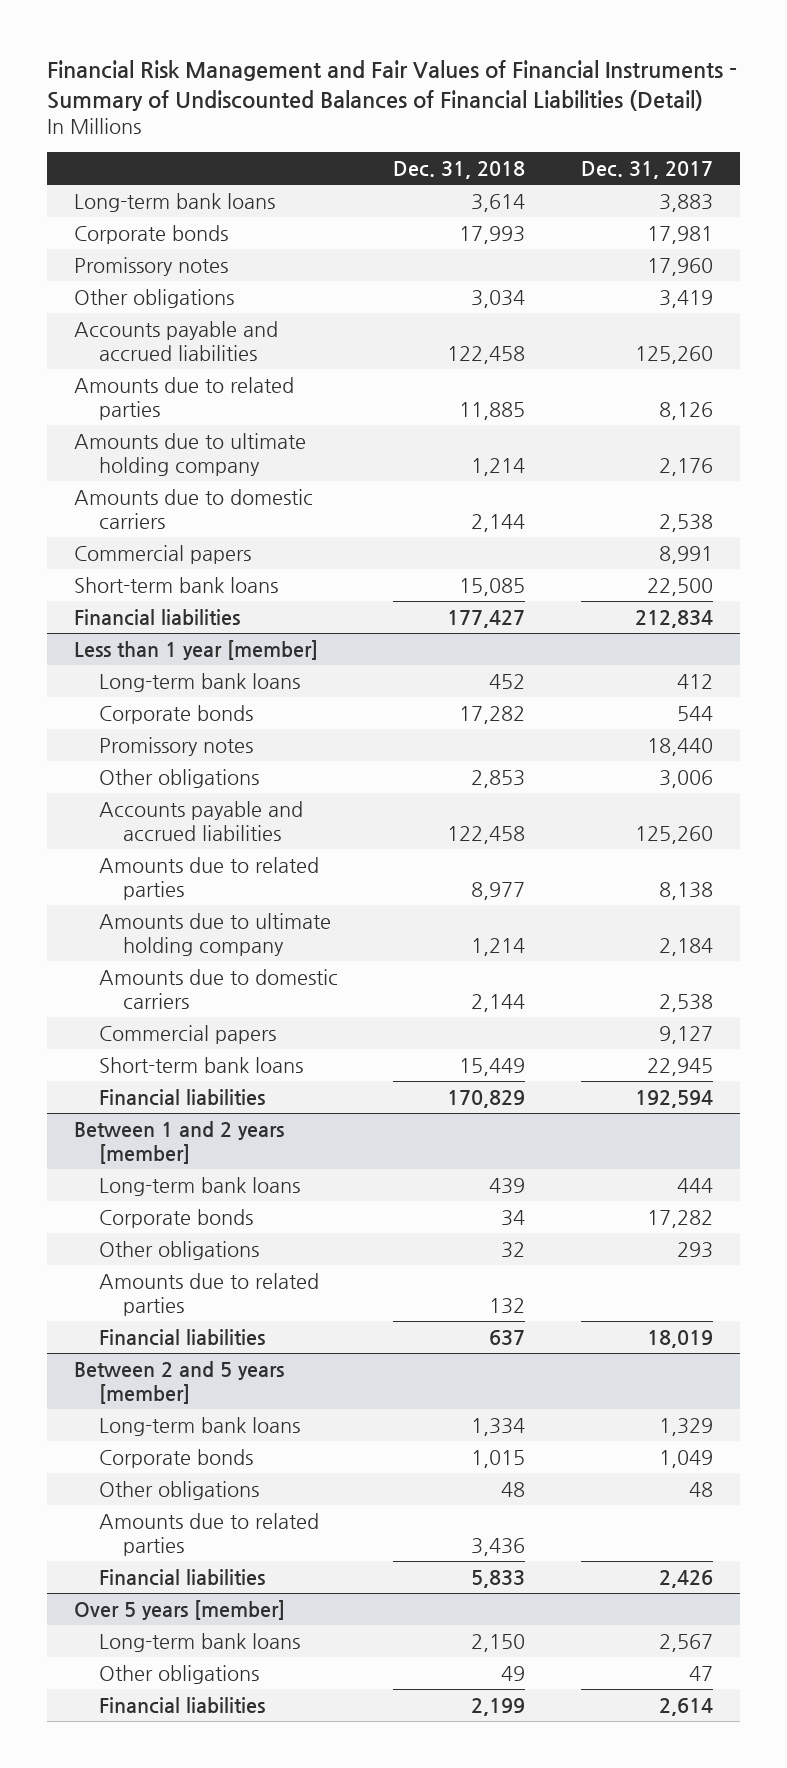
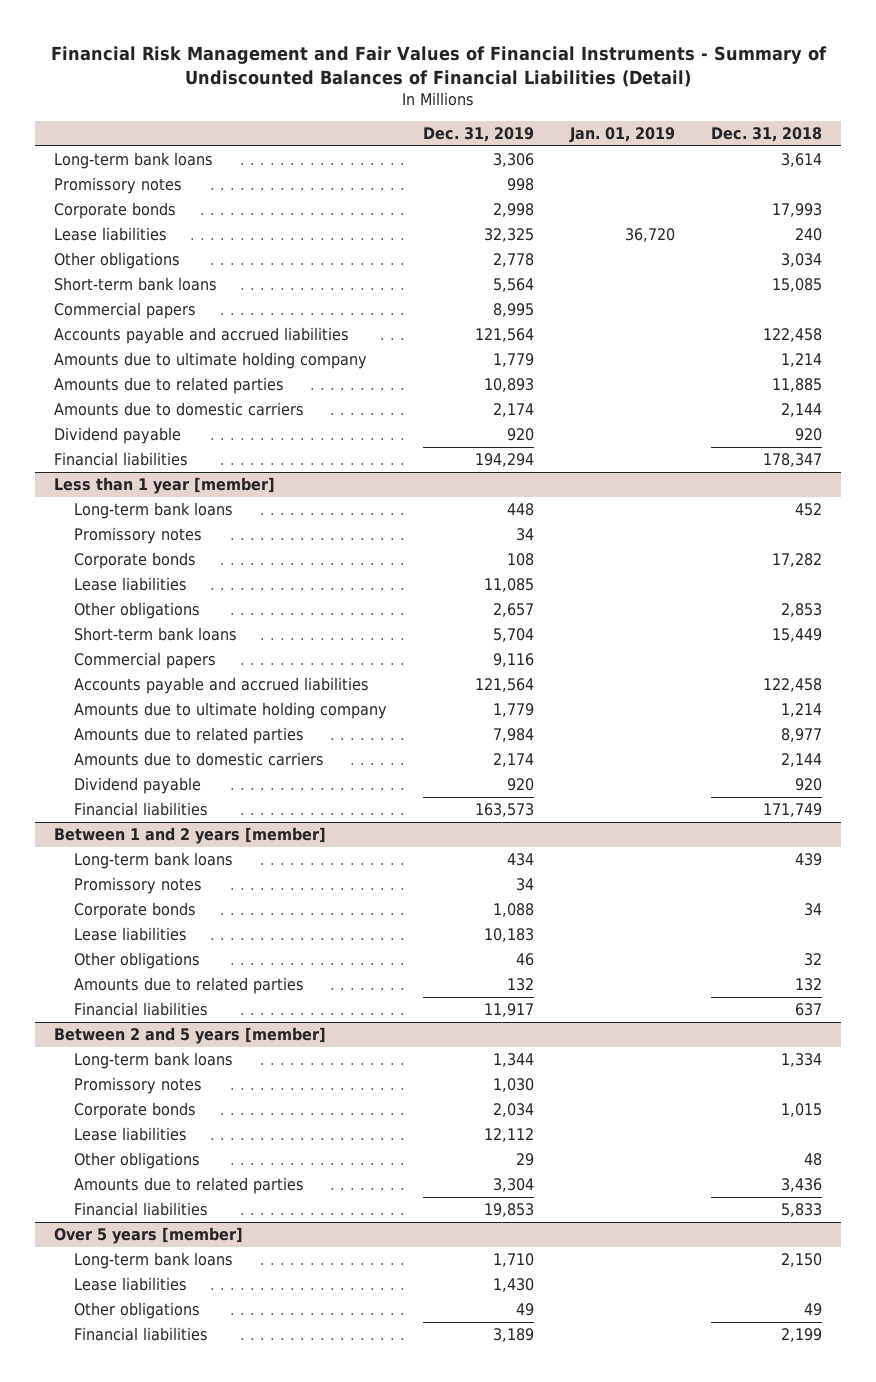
[580,160,713,179] Dec. 31, 2017 -> none
none -> [422,126,534,142] Dec. 31, 2019
none -> [569,126,676,143] Jan. 01, 2019
[74,224,229,244] Corporate bonds -> [53,202,176,220] Corporate bonds
none -> [53,227,167,242] Lease liabilities
[74,576,279,593] Short-term bank loans -> [53,277,217,292] Short-term bank loans
[74,544,252,564] Commercial papers -> [53,302,196,320] Commercial papers
[74,376,295,420] Amounts due to related parties -> [53,377,284,395] Amounts due to related parties
none -> [53,427,181,445] Dividend payable
[447,609,526,628] 177,427 -> [763,453,823,468] 178,347
[98,704,253,724] Corporate bonds -> [73,552,196,570] Corporate bonds
none -> [73,577,187,592] Lease liabilities
[98,1056,303,1073] Short-term bank loans -> [73,627,237,642] Short-term bank loans
[98,1024,276,1044] Commercial papers -> [73,652,216,670] Commercial papers
[98,856,319,900] Amounts due to related parties -> [73,727,304,745] Amounts due to related parties
none -> [73,777,201,795] Dividend payable
[447,1089,526,1108] 170,829 -> [763,803,823,818] 171,749
none -> [73,877,202,895] Promissory notes
none -> [73,927,187,942] Lease liabilities
none -> [73,1077,202,1095] Promissory notes
none -> [73,1127,187,1142] Lease liabilities
none -> [73,1277,187,1292] Lease liabilities

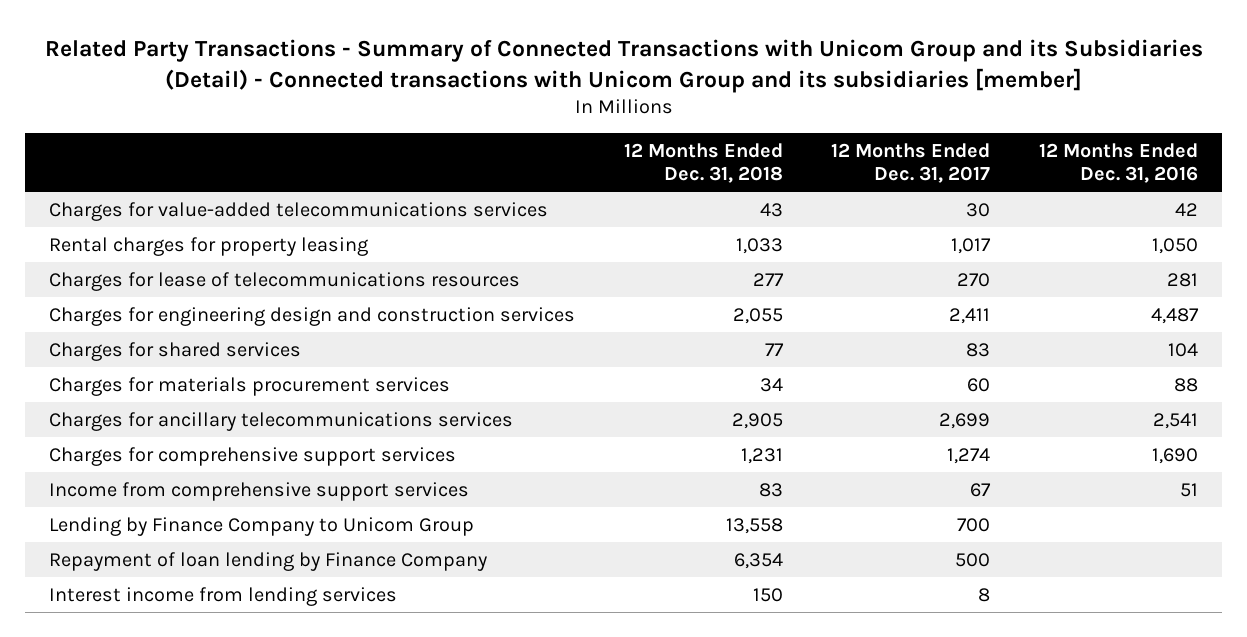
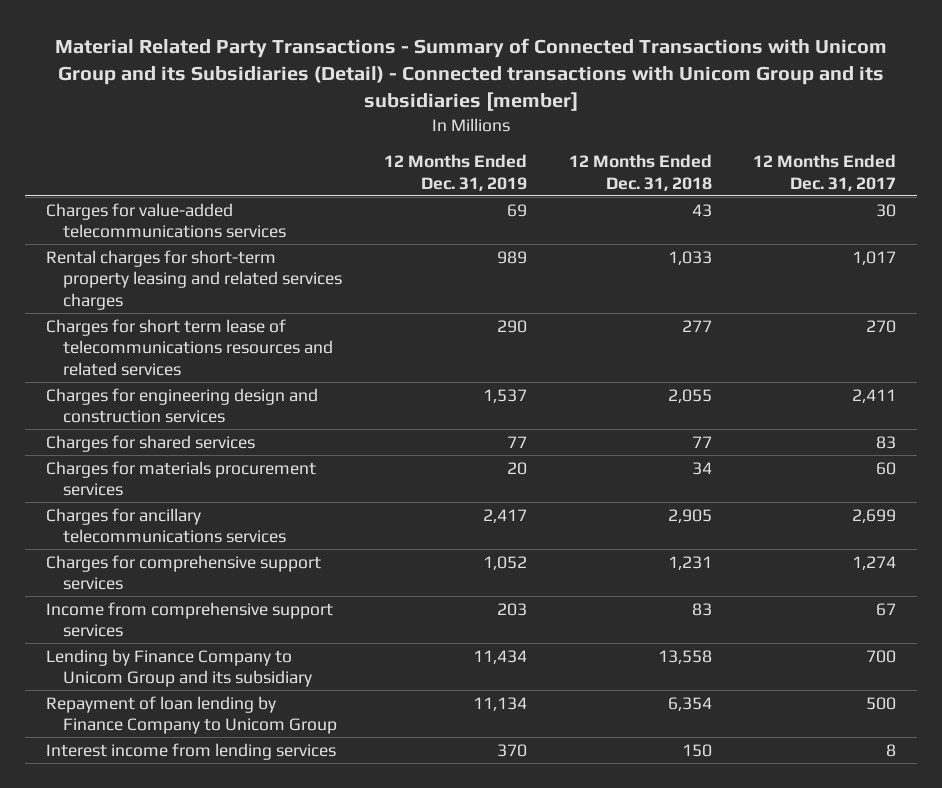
[44,38,1203,93] Related Party Transactions - Summary of Connected Transactions with Unicom Group and its Subsidiaries (Detail) - Connected transactions with Unicom Group and its subsidiaries [member] -> [55,37,888,112] Material Related Party Transactions - Summary of Connected Transactions with Unicom Group and its Subsidiaries (Detail) - Connected transactions with Unicom Group and its subsidiaries [member]
[1038,142,1198,184] 12 Months Ended Dec. 31, 2016 -> none
none -> [383,154,527,191] 12 Months Ended Dec. 31, 2019
[49,236,369,256] Rental charges for property leasing -> [46,249,343,310] Rental charges for short-term property leasing and related services charges
[49,271,521,291] Charges for lease of telecommunications resources -> [46,318,334,376] Charges for short term lease of telecommunications resources and related services
[49,516,475,536] Lending by Finance Company to Unicom Group -> [46,648,313,688] Lending by Finance Company to Unicom Group and its subsidiary
[49,551,488,571] Repayment of loan lending by Finance Company -> [46,695,338,735] Repayment of loan lending by Finance Company to Unicom Group

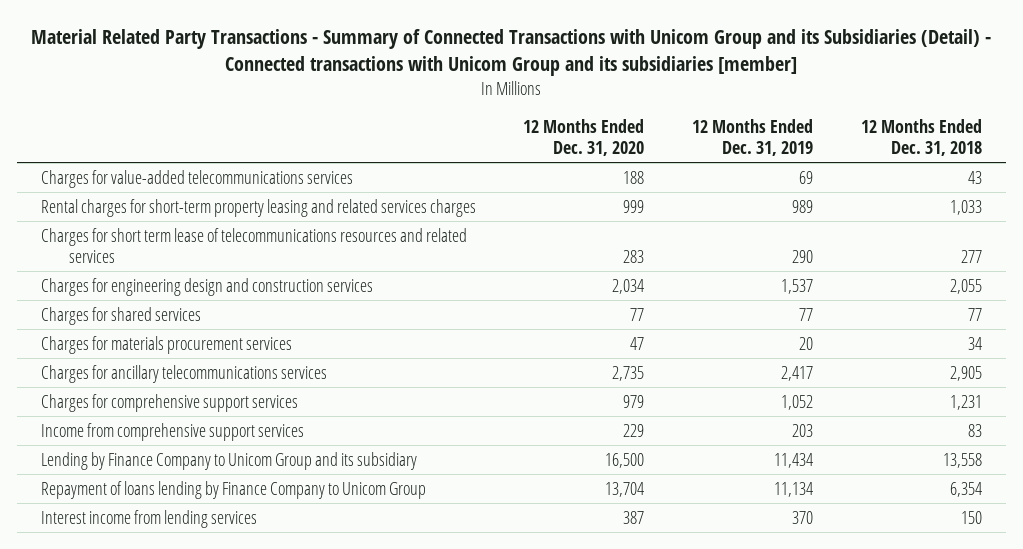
[753,154,897,191] 12 Months Ended Dec. 31, 2017 -> none
none -> [523,118,645,156] 12 Months Ended Dec. 31, 2020
[46,695,338,735] Repayment of loan lending by Finance Company to Unicom Group -> [40,480,426,499] Repayment of loans lending by Finance Company to Unicom Group

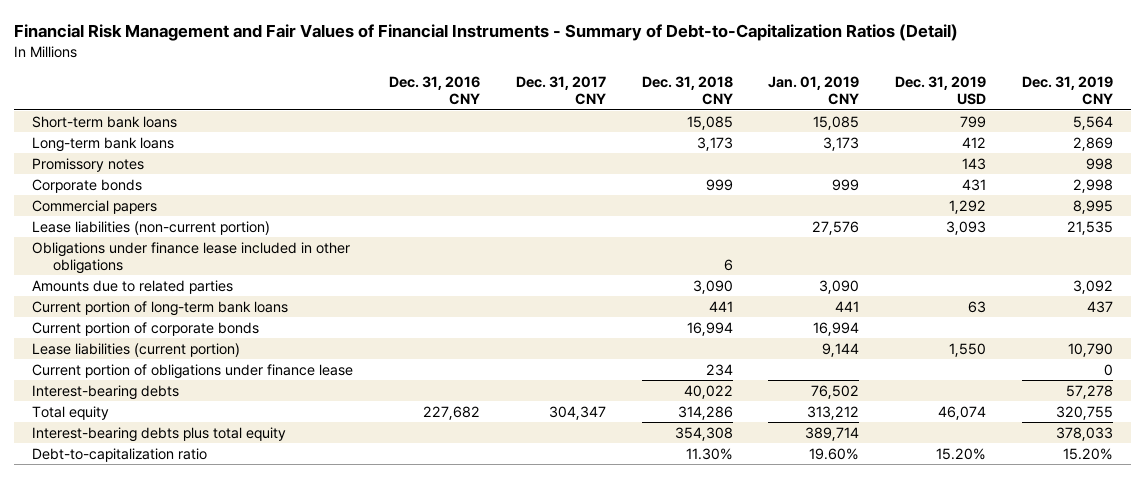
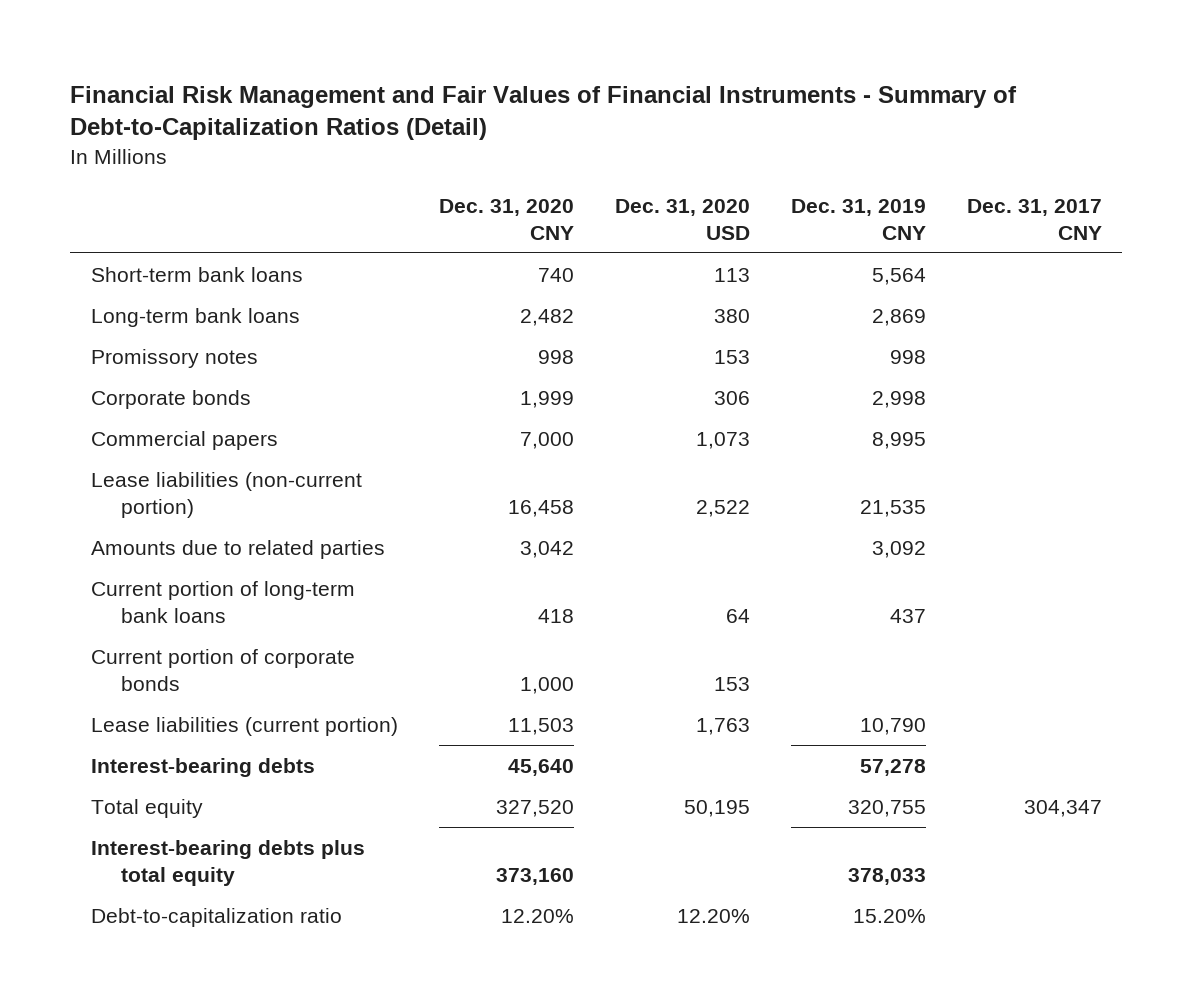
[389,76,481,106] Dec. 31, 2016 CNY -> none
[641,76,733,106] Dec. 31, 2018 CNY -> none
[768,76,860,106] Jan. 01, 2019 CNY -> none
[895,76,987,106] Dec. 31, 2019 USD -> none
none -> [438,198,574,240] Dec. 31, 2020 CNY
none -> [614,198,750,240] Dec. 31, 2020 USD
[32,241,351,274] Obligations under finance lease included in other obligations -> none
[32,363,354,379] Current portion of obligations under finance lease -> none

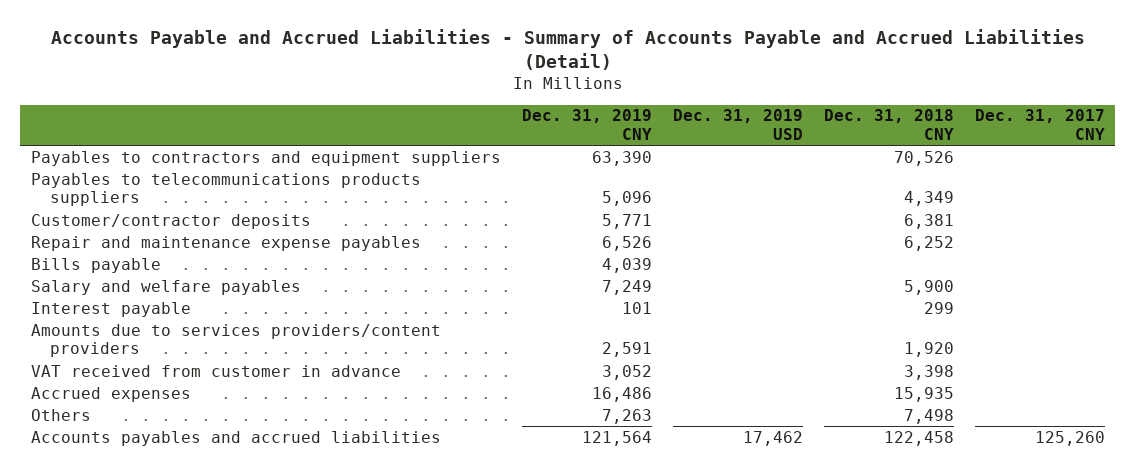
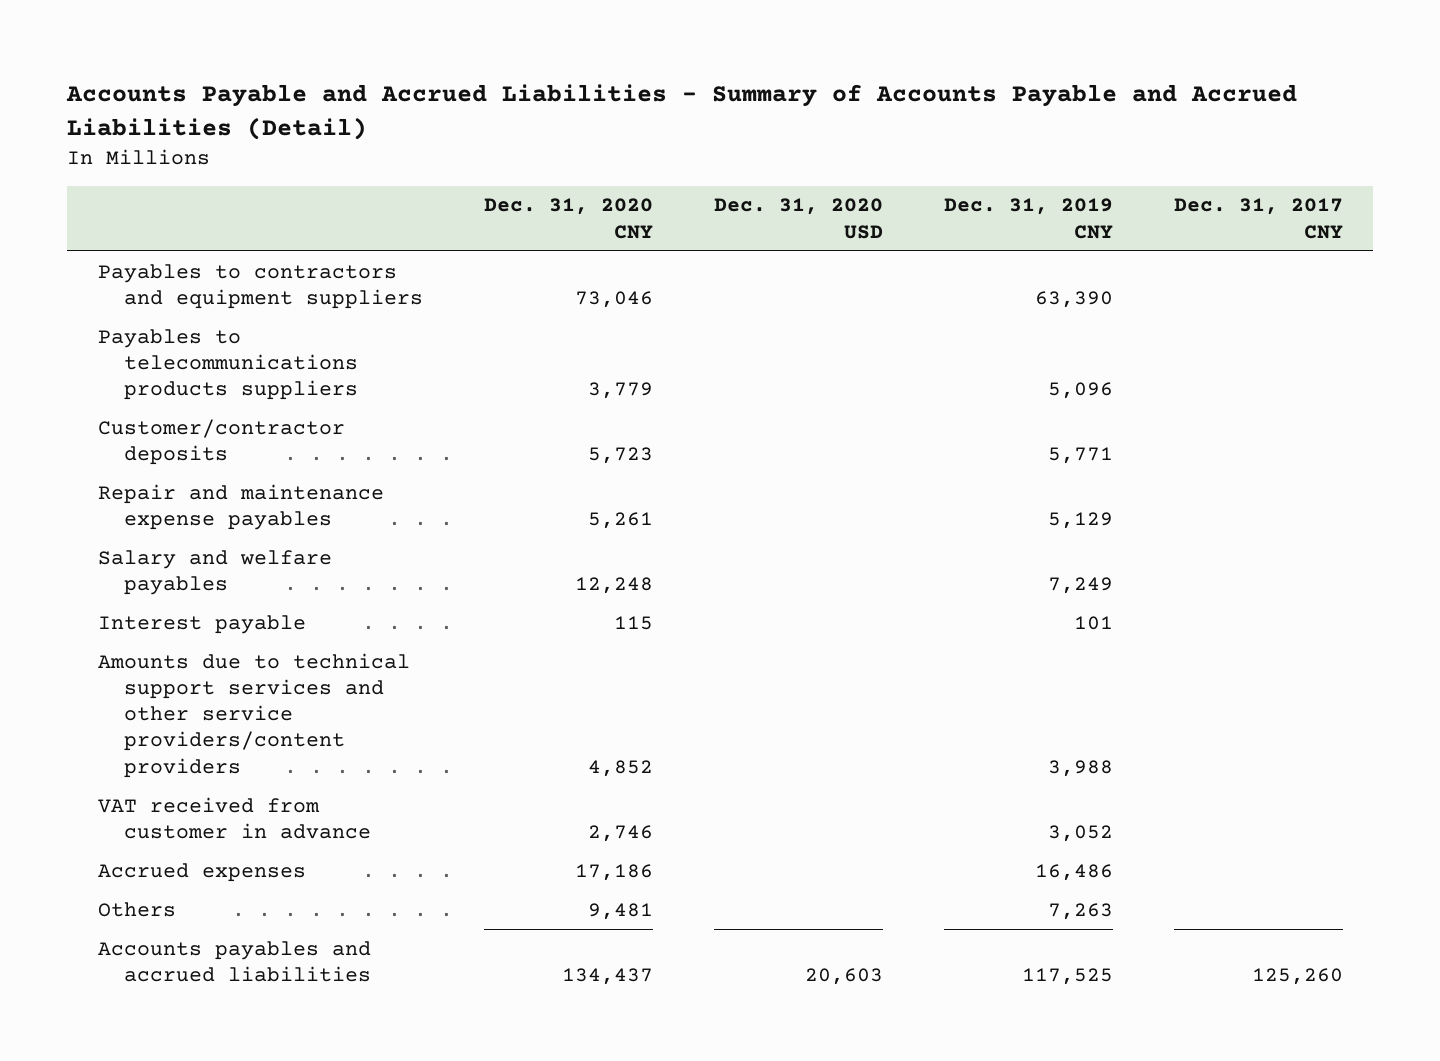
[672,109,803,140] Dec. 31, 2019 USD -> none
[823,109,954,140] Dec. 31, 2018 CNY -> none
none -> [483,198,653,239] Dec. 31, 2020 CNY
none -> [713,198,883,239] Dec. 31, 2020 USD
[30,257,161,273] Bills payable -> none
[601,235,652,251] 6,526 -> [1047,511,1113,529] 5,129
[30,323,441,358] Amounts due to services providers/content providers -> [97,652,410,778] Amounts due to technical support services and other service providers/content providers
[601,342,652,358] 2,591 -> [1047,759,1113,777] 3,988
[581,430,652,446] 121,564 -> [1021,967,1113,985] 117,525

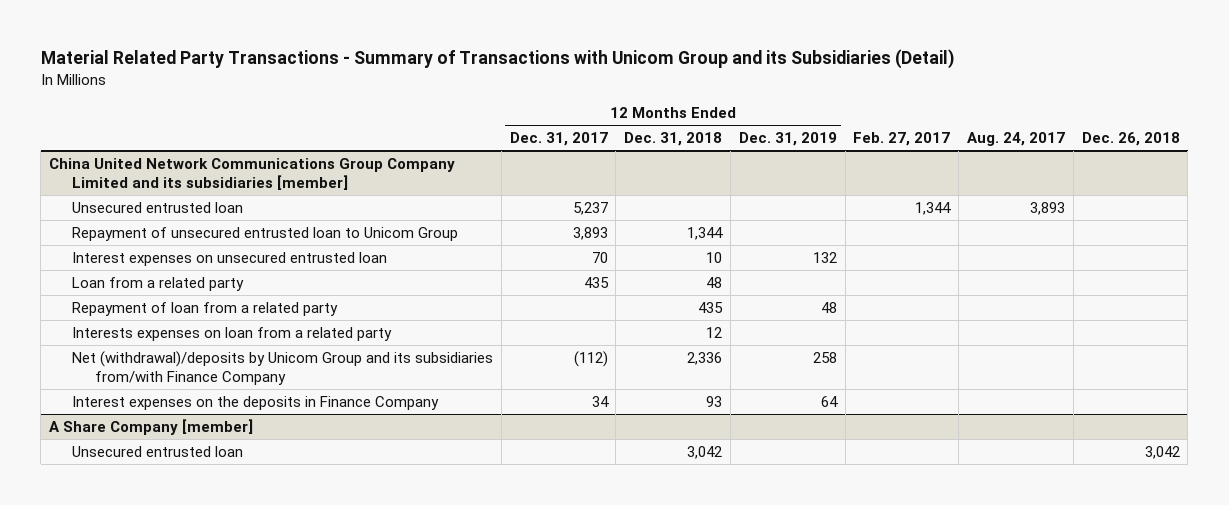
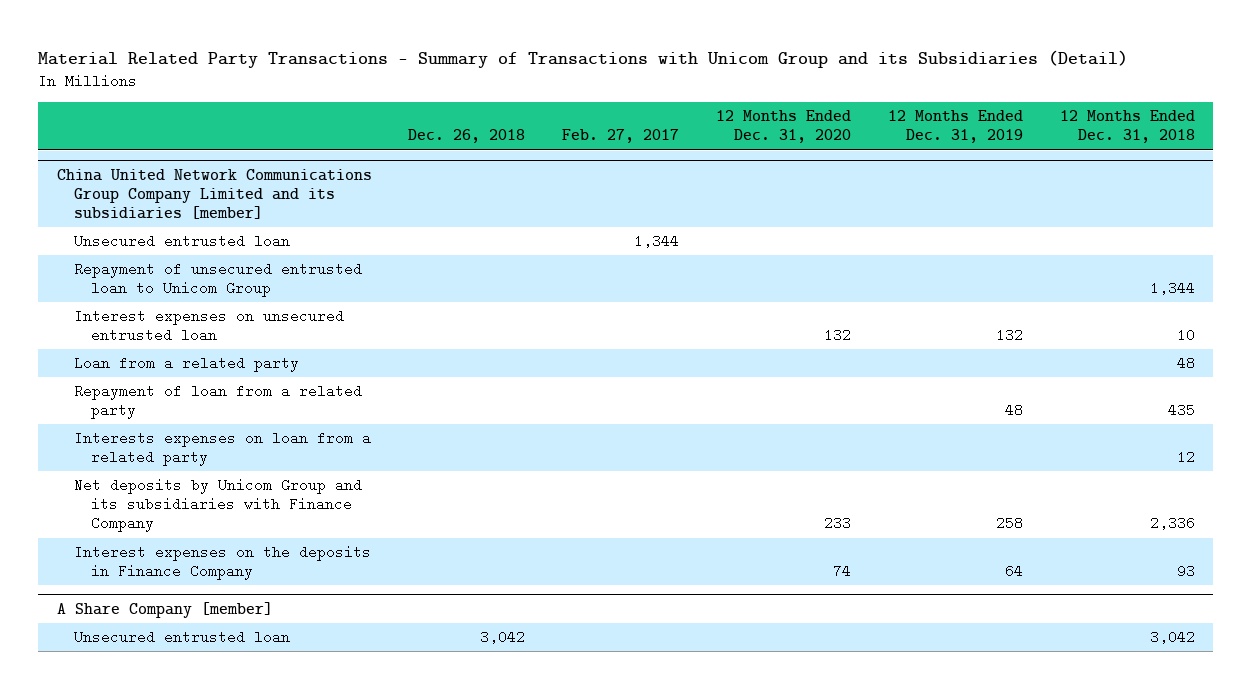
[509,132,608,147] Dec. 31, 2017 -> none
[966,132,1065,147] Aug. 24, 2017 -> none
none -> [716,110,852,144] 12 Months Ended Dec. 31, 2020
[72,351,494,385] Net (withdrawal)/deposits by Unicom Group and its subsidiaries from/with Finance Company -> [73,478,362,533] Net deposits by Unicom Group and its subsidiaries with Finance Company

